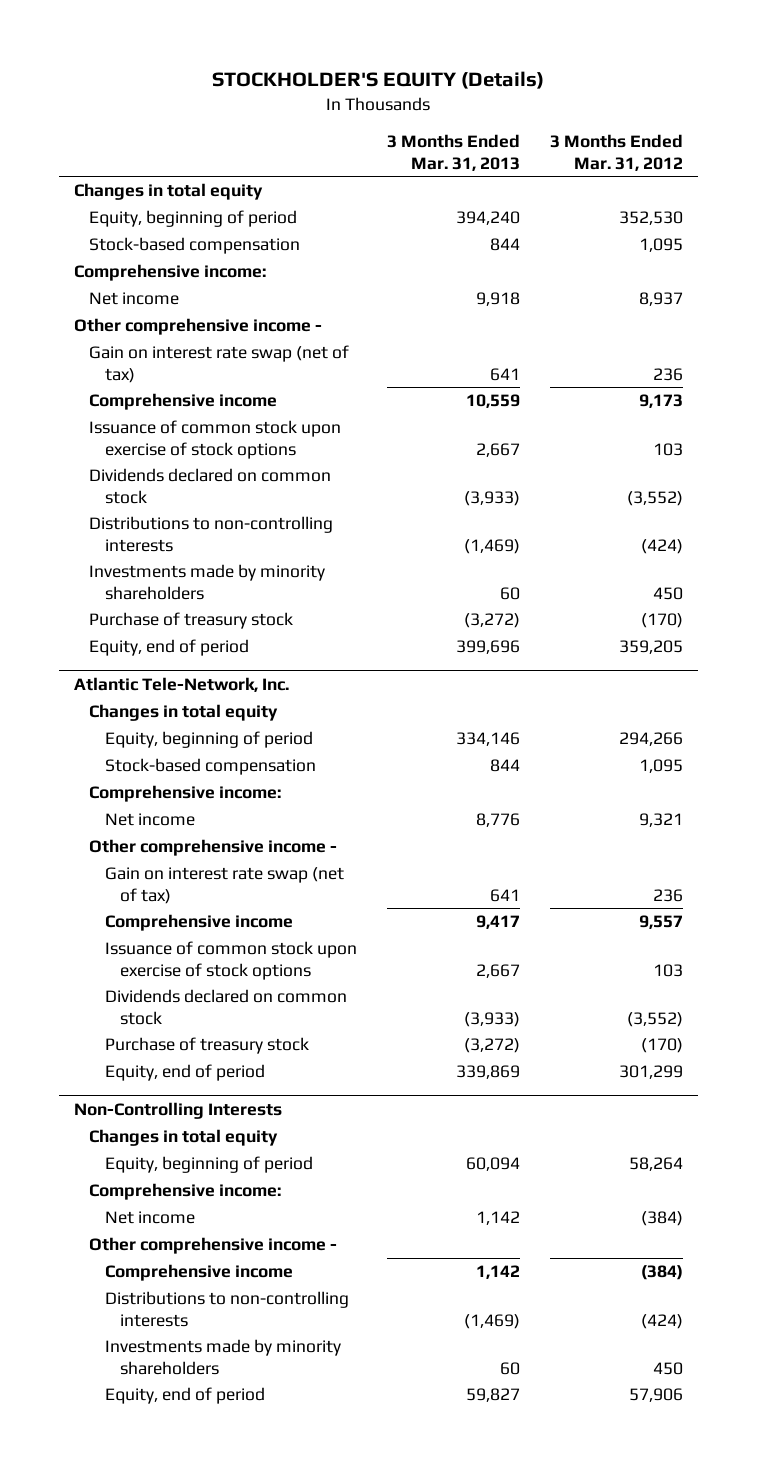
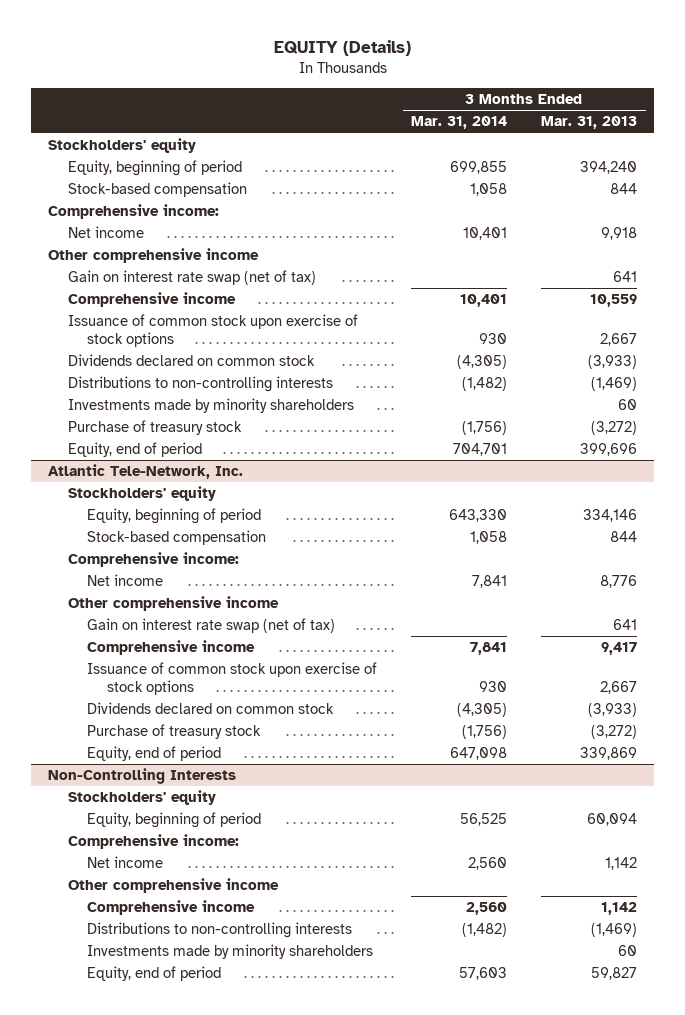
[212,71,545,90] STOCKHOLDER'S EQUITY (Details) -> [273,40,411,57] EQUITY (Details)
[549,133,683,171] 3 Months Ended Mar. 31, 2012 -> none
none -> [411,116,508,130] Mar. 31, 2014
[74,183,264,201] Changes in total equity -> [48,138,197,154] Stockholders' equity
[74,318,323,336] Other comprehensive income - -> [48,248,260,264] Other comprehensive income
[89,704,279,722] Changes in total equity -> [67,486,216,502] Stockholders' equity
[89,839,338,857] Other comprehensive income - -> [67,596,279,612] Other comprehensive income
[89,1129,279,1147] Changes in total equity -> [67,790,216,806] Stockholders' equity
[89,1237,338,1255] Other comprehensive income - -> [67,878,279,894] Other comprehensive income

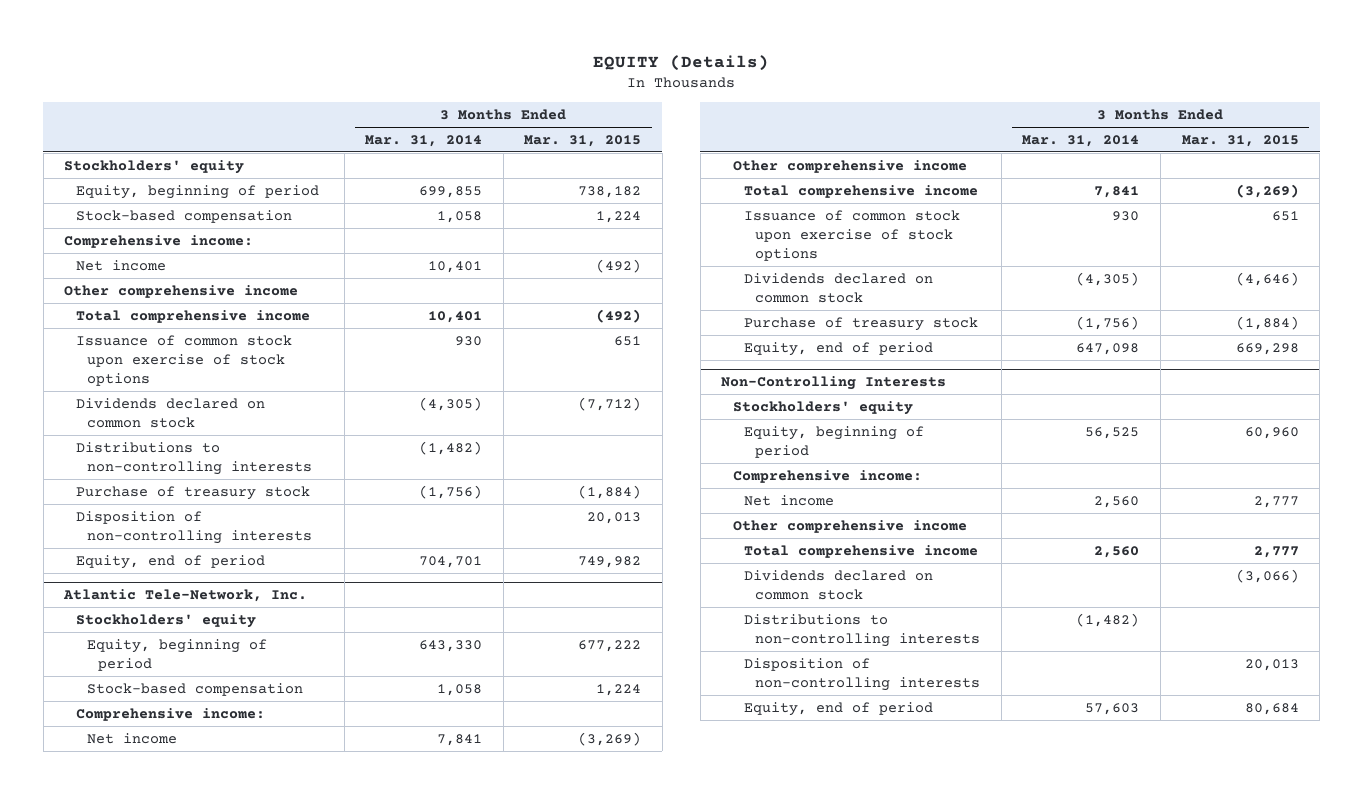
[541,116,638,130] Mar. 31, 2013 -> none
none -> [524,134,642,147] Mar. 31, 2015
[67,270,316,286] Gain on interest rate swap (net of tax) -> none
[67,292,236,308] Comprehensive income -> [75,309,310,323] Total comprehensive income
[67,398,354,414] Investments made by minority shareholders -> none
none -> [75,510,312,545] Disposition of non-controlling interests
[87,618,336,634] Gain on interest rate swap (net of tax) -> none
[87,640,256,656] Comprehensive income -> [744,184,979,198] Total comprehensive income
[87,900,256,916] Comprehensive income -> [744,544,979,558] Total comprehensive income
none -> [744,569,934,601] Dividends declared on common stock
[87,944,374,960] Investments made by minority shareholders -> none
none -> [744,657,981,692] Disposition of non-controlling interests

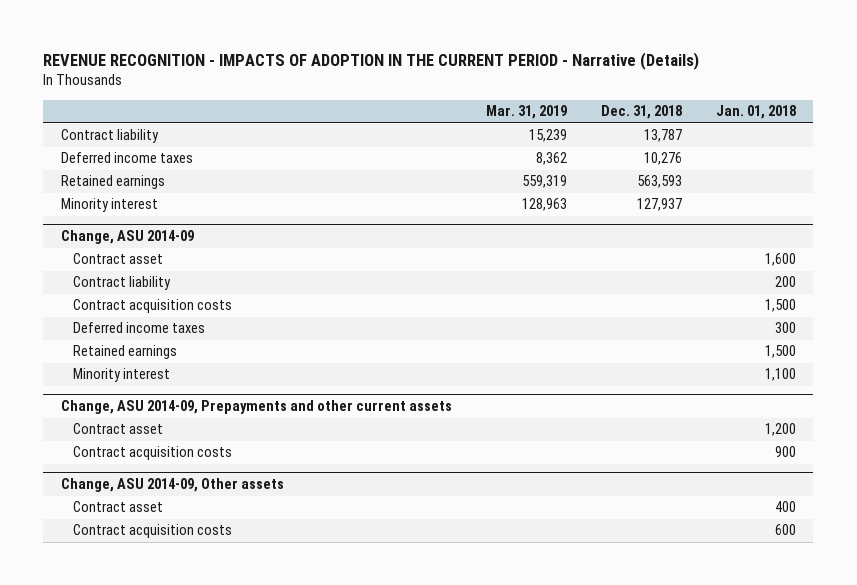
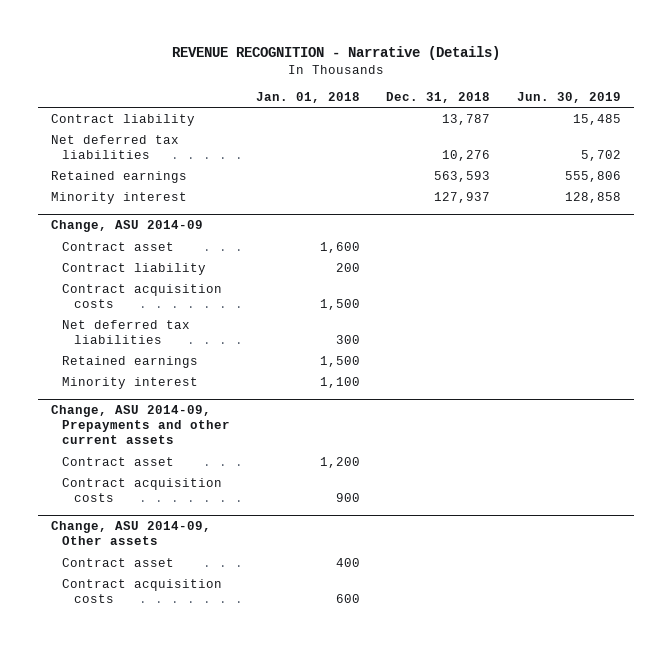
[43,51,700,70] REVENUE RECOGNITION - IMPACTS OF ADOPTION IN THE CURRENT PERIOD - Narrative (Details) -> [171,45,500,60] REVENUE RECOGNITION - Narrative (Details)
[485,105,567,120] Mar. 31, 2019 -> none
none -> [516,91,621,103] Jun. 30, 2019
[60,152,193,164] Deferred income taxes -> [50,134,179,159] Net deferred tax liabilities
[72,322,205,334] Deferred income taxes -> none
none -> [62,319,191,344] Net deferred tax liabilities

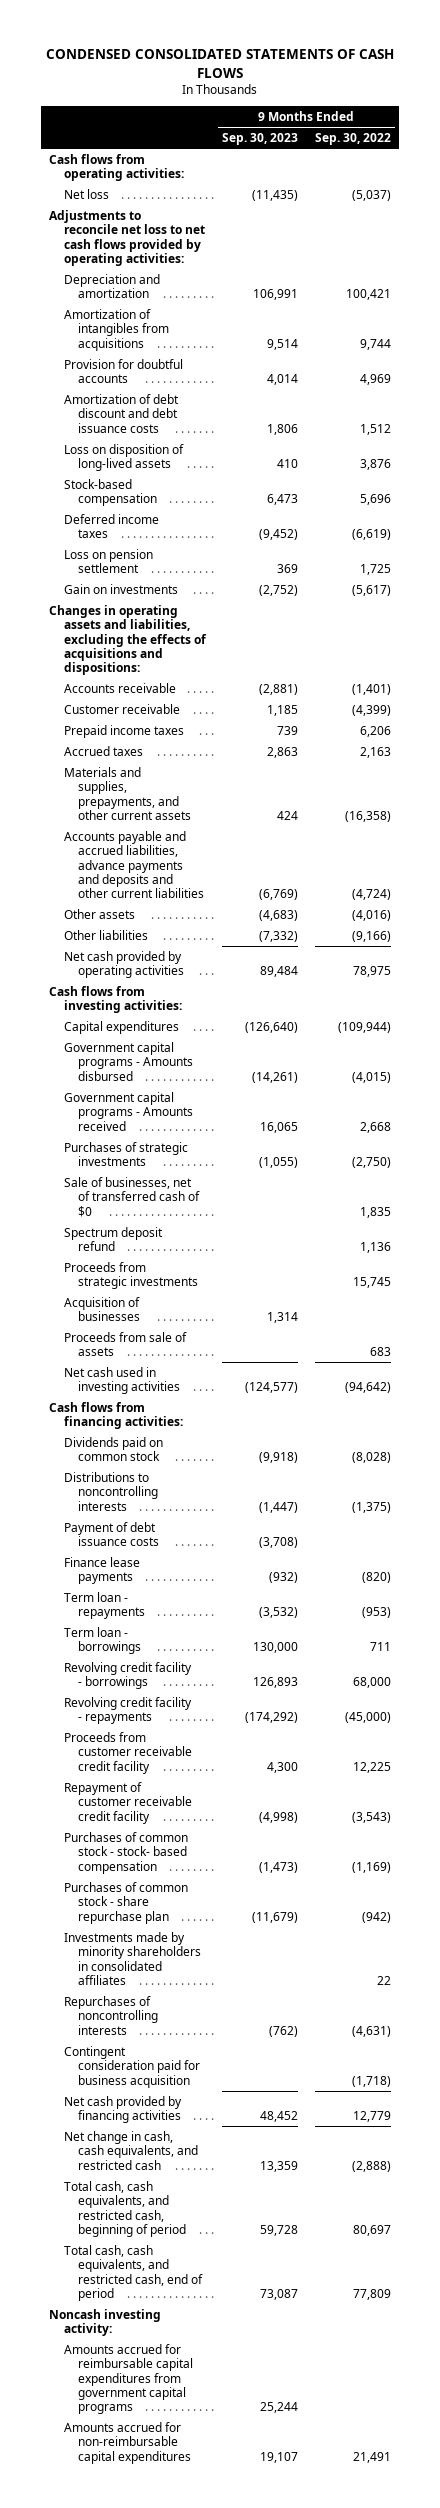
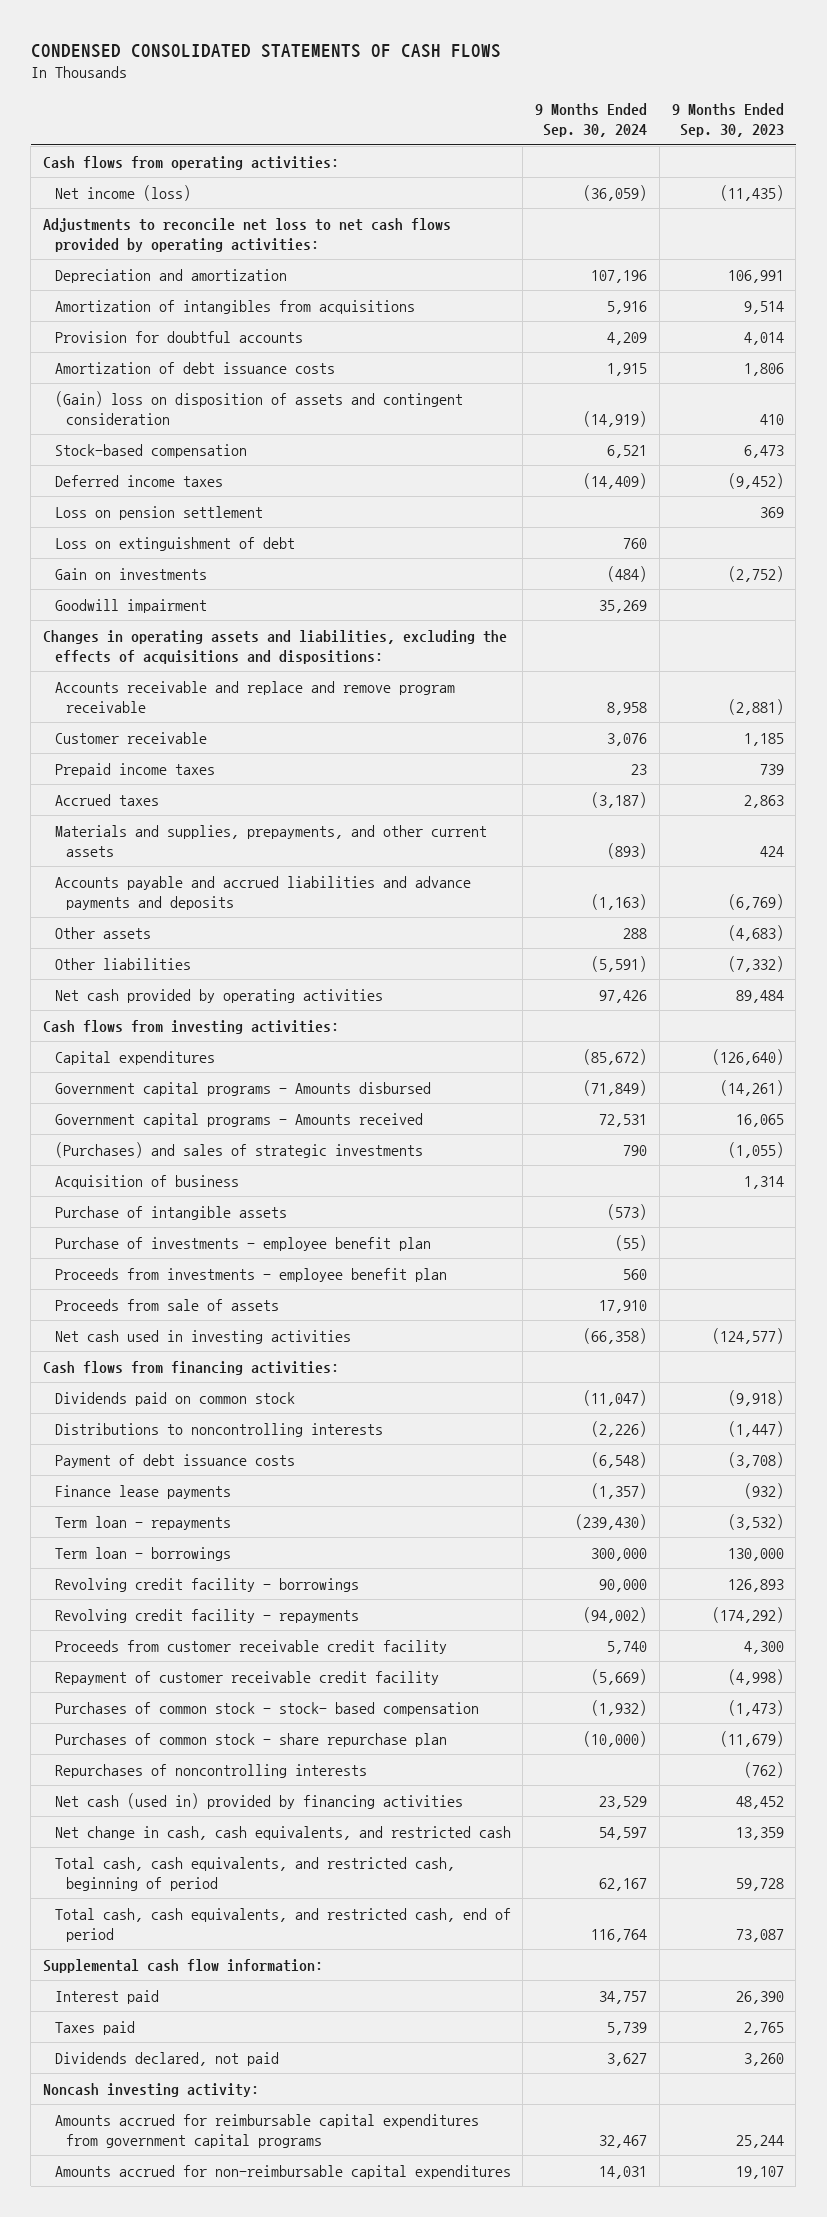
[314,132,391,145] Sep. 30, 2022 -> none
none -> [535,102,648,138] 9 Months Ended Sep. 30, 2024
[63,188,109,199] Net loss -> [54,184,191,201] Net income (loss)
[63,443,184,472] Loss on disposition of long-lived assets -> none
[63,393,179,433] Amortization of debt discount and debt issuance costs -> [54,361,335,374] Amortization of debt issuance costs
none -> [54,390,463,426] (Gain) loss on disposition of assets and contingent consideration
none -> [54,536,295,551] Loss on extinguishment of debt
none -> [54,598,207,613] Goodwill impairment
[63,682,176,693] Accounts receivable -> [54,680,455,714] Accounts receivable and replace and remove program receivable
[63,830,204,899] Accounts payable and accrued liabilities, advance payments and deposits and other current liabilities -> [54,875,471,911] Accounts payable and accrued liabilities and advance payments and deposits
[63,1176,200,1217] Sale of businesses, net of transferred cash of $0 -> none
[63,1226,163,1252] Spectrum deposit refund -> none
[63,1261,198,1290] Proceeds from strategic investments -> none
[63,1141,188,1167] Purchases of strategic investments -> [54,1141,423,1158] (Purchases) and sales of strategic investments
[63,1296,140,1322] Acquisition of businesses -> [54,1174,239,1189] Acquisition of business
none -> [54,1205,287,1220] Purchase of intangible assets
none -> [54,1236,431,1251] Purchase of investments - employee benefit plan
none -> [54,1267,447,1282] Proceeds from investments - employee benefit plan
[63,1931,201,1985] Investments made by minority shareholders in consolidated affiliates -> none
[63,2045,200,2088] Contingent consideration paid for business acquisition -> none
[63,2095,182,2124] Net cash provided by financing activities -> [54,1792,463,1809] Net cash (used in) provided by financing activities
none -> [43,1958,324,1973] Supplemental cash flow information:
none -> [54,1989,159,2004] Interest paid
none -> [54,2020,135,2035] Taxes paid
none -> [54,2051,279,2066] Dividends declared, not paid

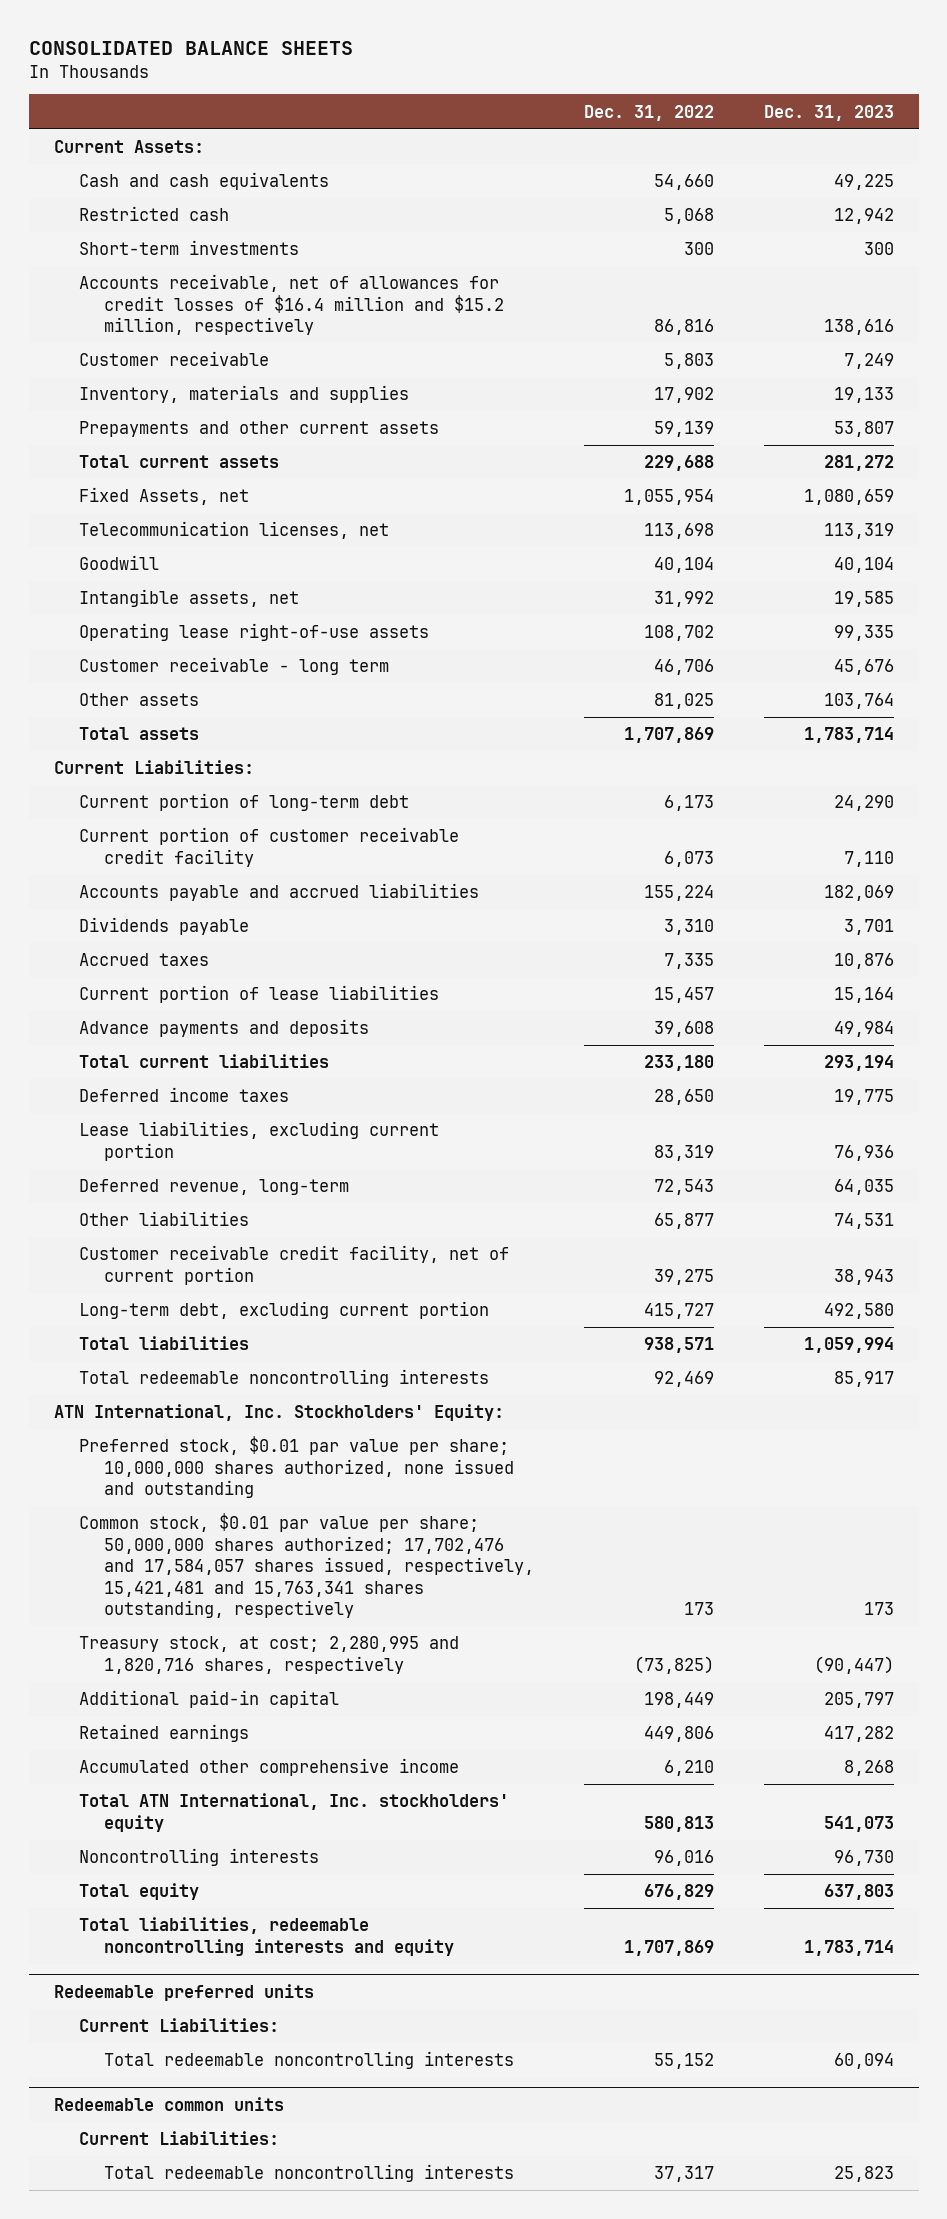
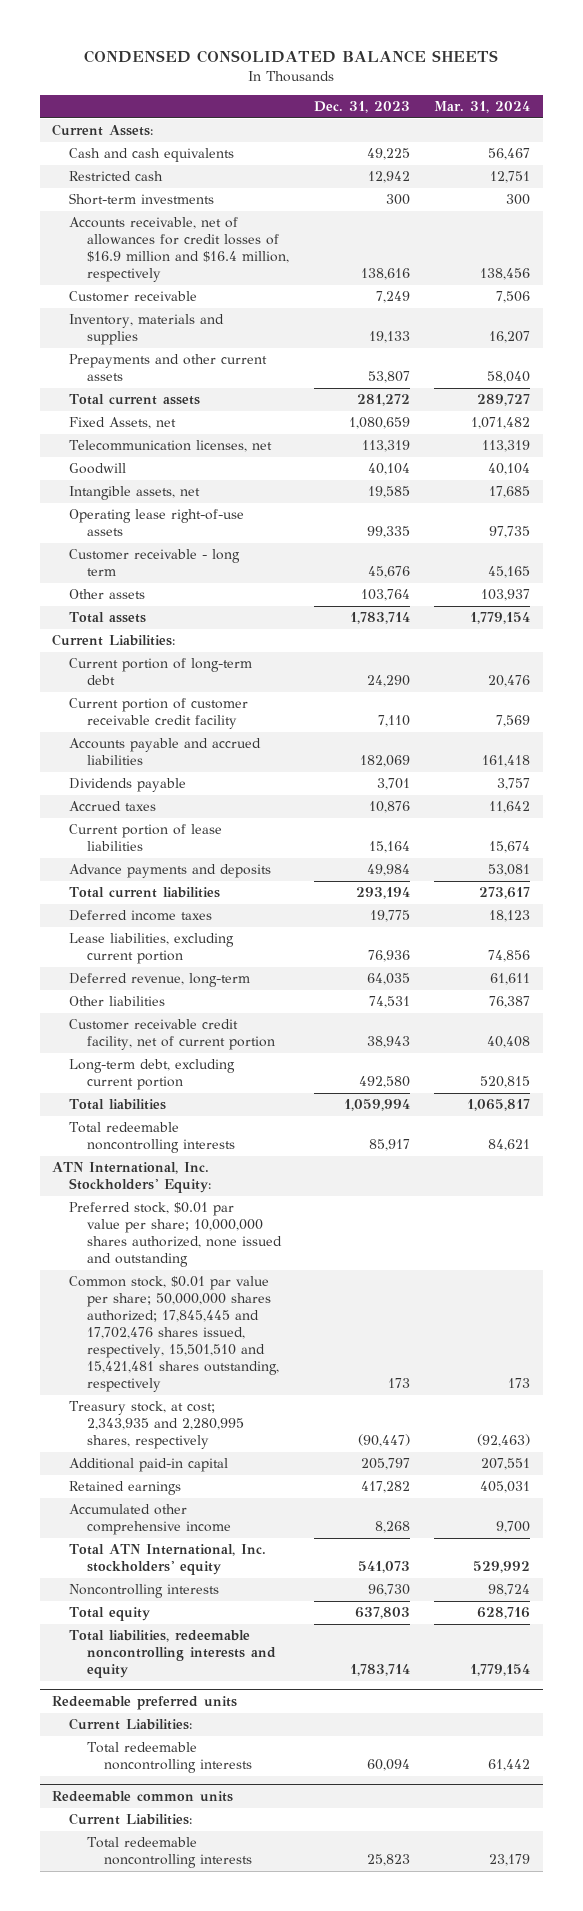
[28,40,353,55] CONSOLIDATED BALANCE SHEETS -> [84,49,499,63] CONDENSED CONSOLIDATED BALANCE SHEETS
[583,104,714,121] Dec. 31, 2022 -> none
none -> [434,101,531,114] Mar. 31, 2024
[78,274,504,336] Accounts receivable, net of allowances for credit losses of $16.4 million and $15.2 million, respectively -> [69,217,289,283] Accounts receivable, net of allowances for credit losses of $16.9 million and $16.4 million, respectively
[78,1513,534,1619] Common stock, $0.01 par value per share; 50,000,000 shares authorized; 17,702,476 and 17,584,057 shares issued, respectively, 15,421,481 and 15,763,341 shares outstanding, respectively -> [69,1276,279,1392] Common stock, $0.01 par value per share; 50,000,000 shares authorized; 17,845,445 and 17,702,476 shares issued, respectively, 15,501,510 and 15,421,481 shares outstanding, respectively
[78,1636,459,1674] Treasury stock, at cost; 2,280,995 and 1,820,716 shares, respectively -> [69,1401,244,1450] Treasury stock, at cost; 2,343,935 and 2,280,995 shares, respectively

